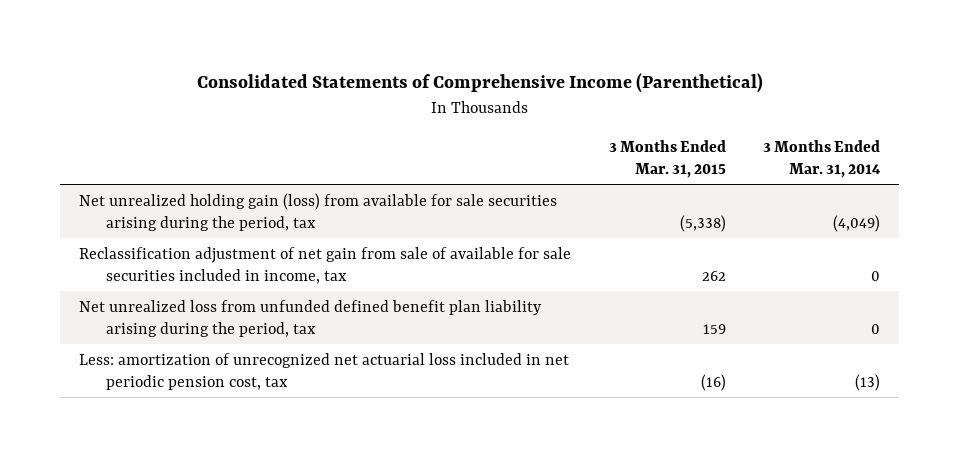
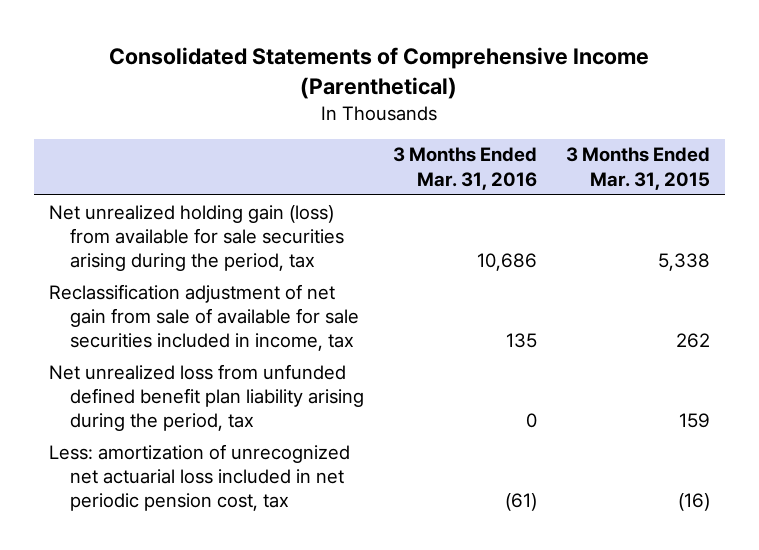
[763,139,882,178] 3 Months Ended Mar. 31, 2014 -> none
none -> [392,147,537,190] 3 Months Ended Mar. 31, 2016
[679,214,726,232] (5,338) -> [657,252,710,271] 5,338

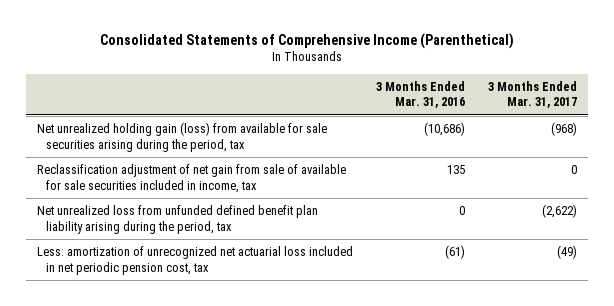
[565,147,710,190] 3 Months Ended Mar. 31, 2015 -> none
none -> [487,80,577,109] 3 Months Ended Mar. 31, 2017
[476,252,537,271] 10,686 -> [423,121,465,136] (10,686)

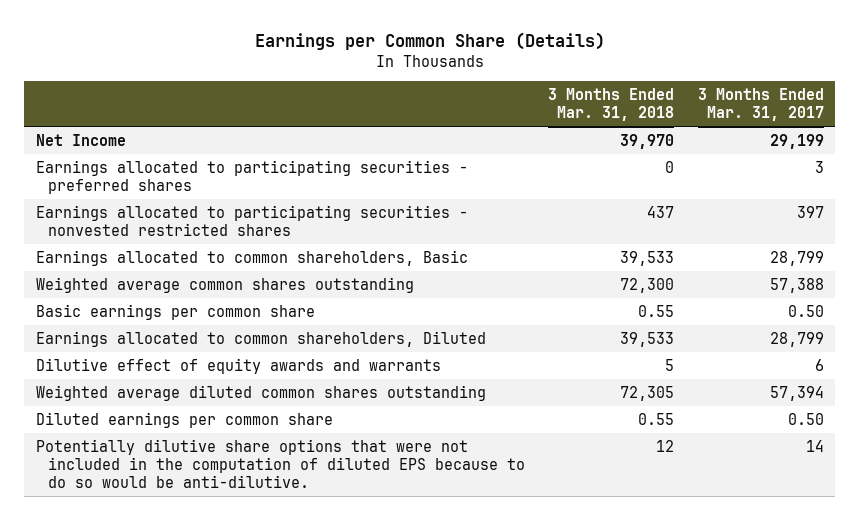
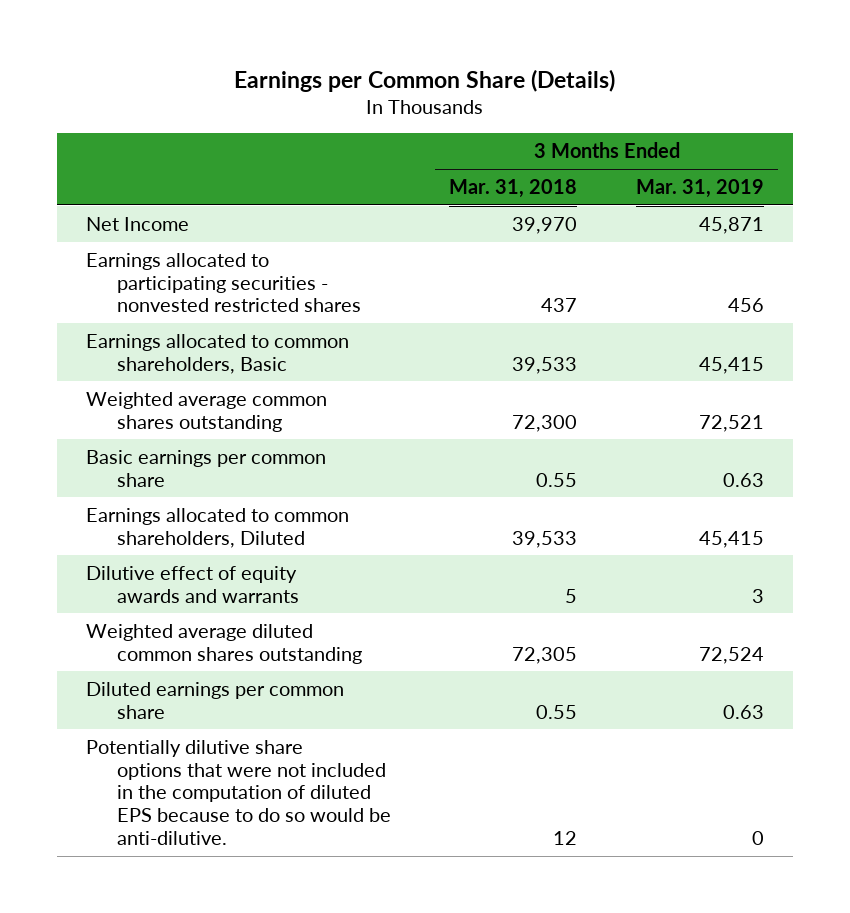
[697,88,824,122] 3 Months Ended Mar. 31, 2017 -> none
none -> [635,178,764,198] Mar. 31, 2019
[35,159,468,194] Earnings allocated to participating securities - preferred shares -> none

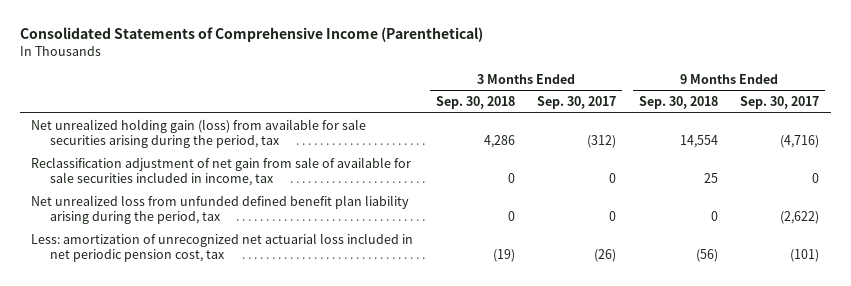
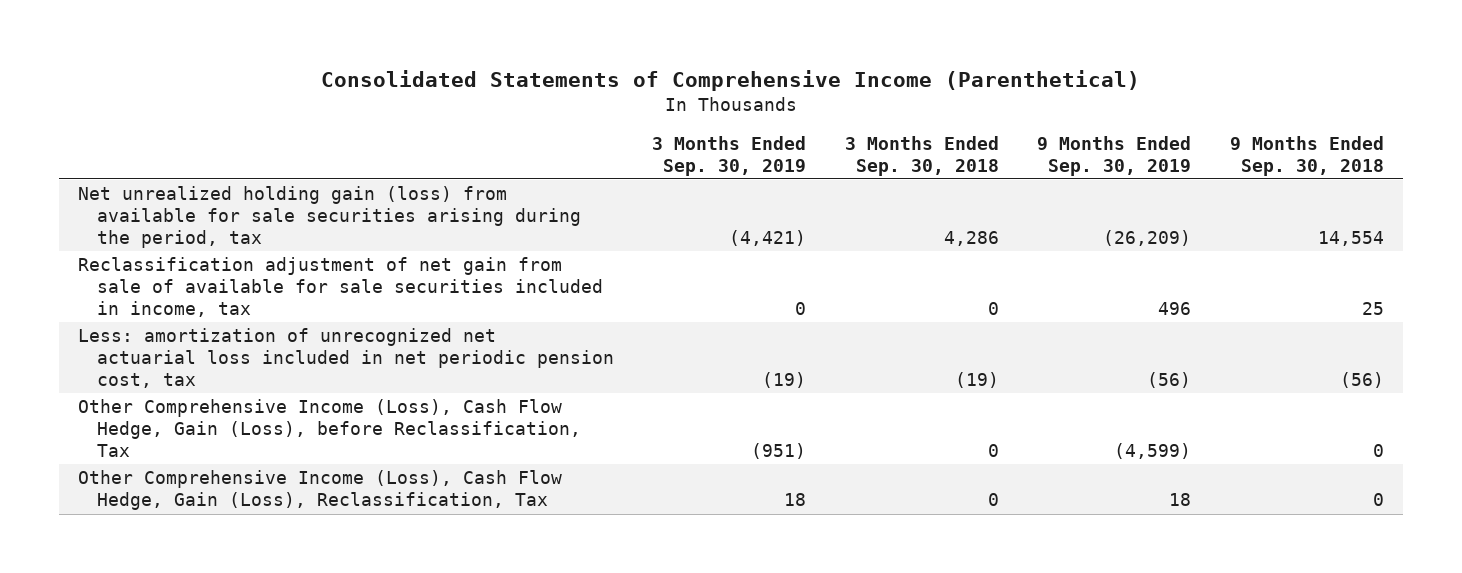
[537,96,617,110] Sep. 30, 2017 -> none
[740,96,820,110] Sep. 30, 2017 -> none
none -> [652,135,807,176] 3 Months Ended Sep. 30, 2019
none -> [1037,135,1192,176] 9 Months Ended Sep. 30, 2019
[31,194,410,225] Net unrealized loss from unfunded defined benefit plan liability arising during the period, tax -> none
none -> [78,399,581,458] Other Comprehensive Income (Loss), Cash Flow Hedge, Gain (Loss), before Reclassification, Tax
none -> [78,470,563,511] Other Comprehensive Income (Loss), Cash Flow Hedge, Gain (Loss), Reclassification, Tax

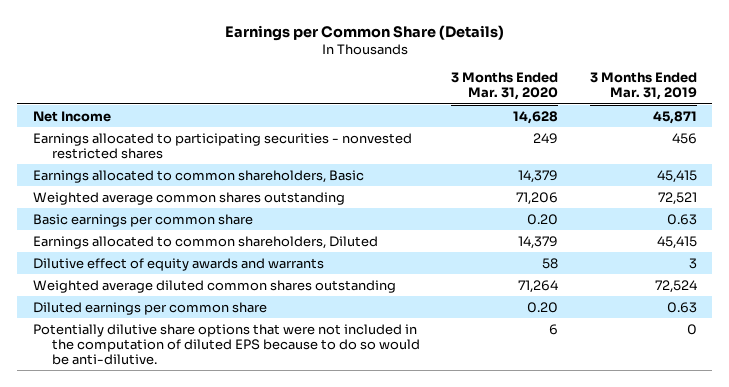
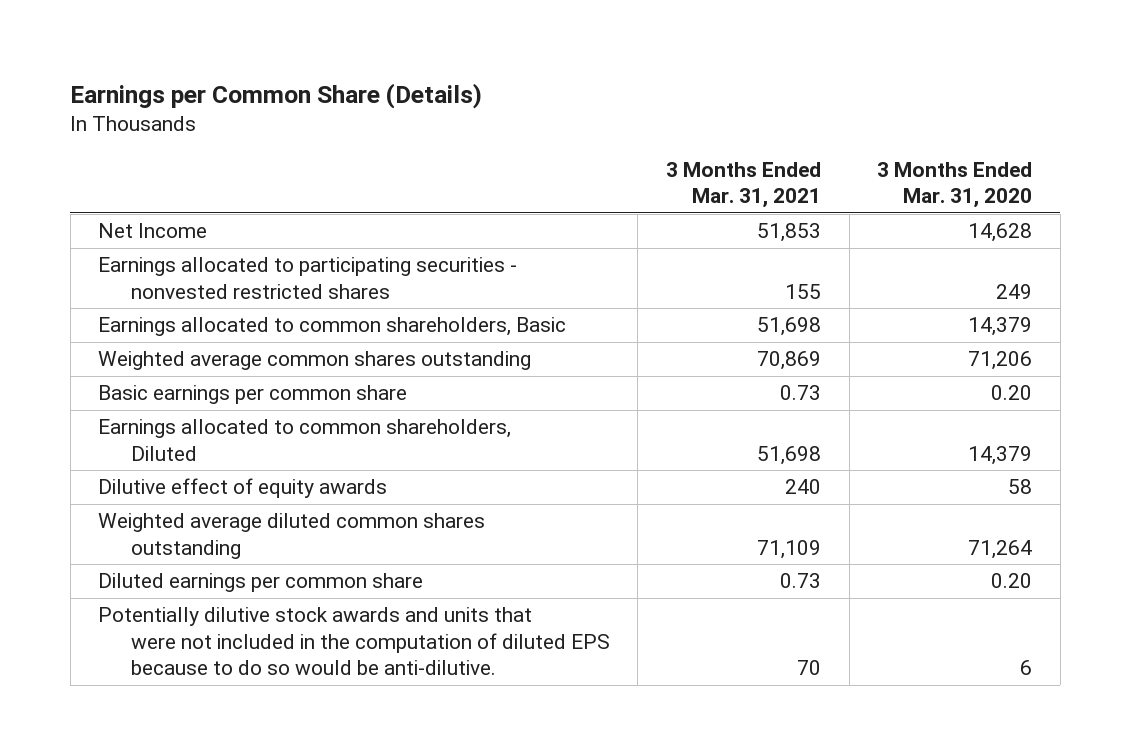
[589,72,697,101] 3 Months Ended Mar. 31, 2019 -> none
none -> [666,161,822,209] 3 Months Ended Mar. 31, 2021
[32,257,324,271] Dilutive effect of equity awards and warrants -> [98,478,388,499] Dilutive effect of equity awards
[32,323,420,365] Potentially dilutive share options that were not included in the computation of diluted EPS because to do so would be anti-dilutive. -> [98,607,610,676] Potentially dilutive stock awards and units that were not included in the computation of diluted EPS because to do so would be anti-dilutive.

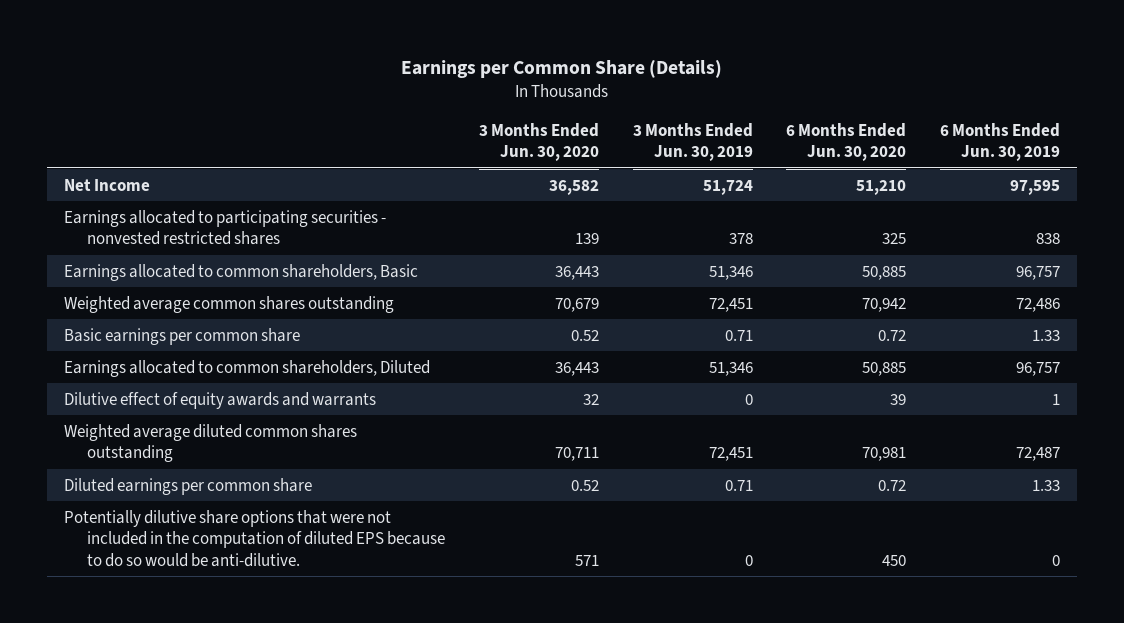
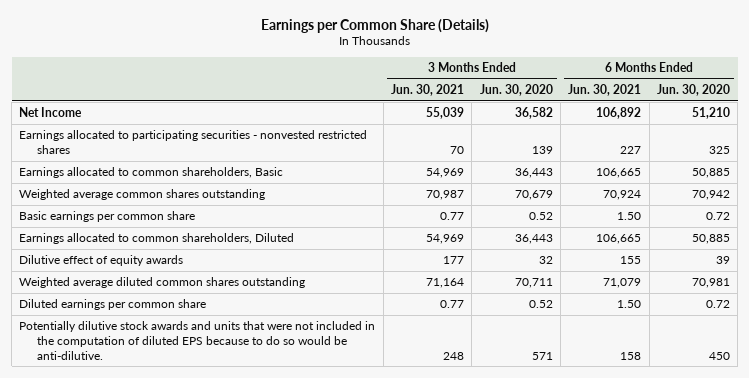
[632,122,753,162] 3 Months Ended Jun. 30, 2019 -> none
[940,122,1061,162] 6 Months Ended Jun. 30, 2019 -> none
none -> [391,83,465,96] Jun. 30, 2021
none -> [568,83,642,96] Jun. 30, 2021
[64,391,377,409] Dilutive effect of equity awards and warrants -> [19,255,184,267] Dilutive effect of equity awards
[64,509,445,567] Potentially dilutive share options that were not included in the computation of diluted EPS because to do so would be anti-dilutive. -> [19,321,376,360] Potentially dilutive stock awards and units that were not included in the computation of diluted EPS because to do so would be anti-dilutive.

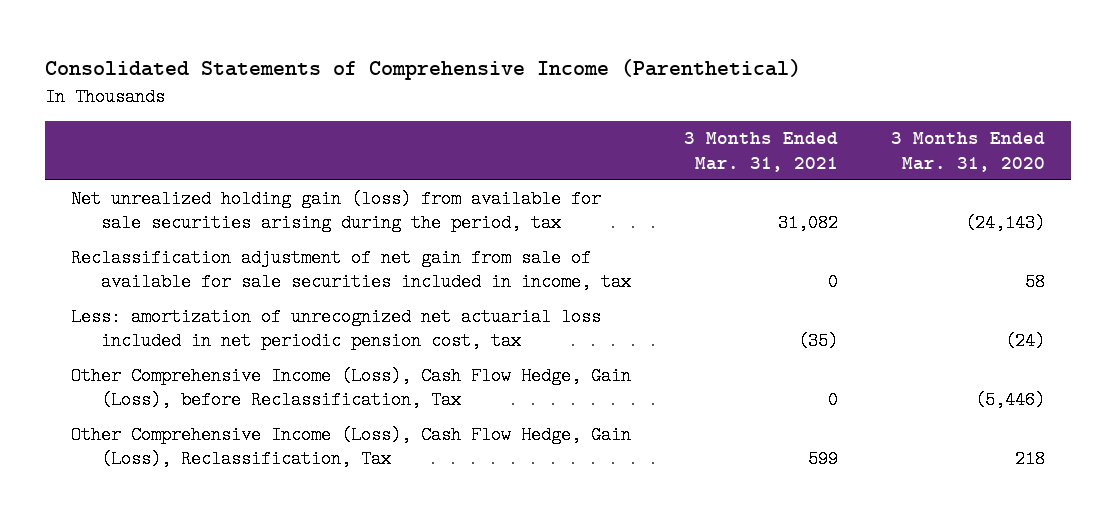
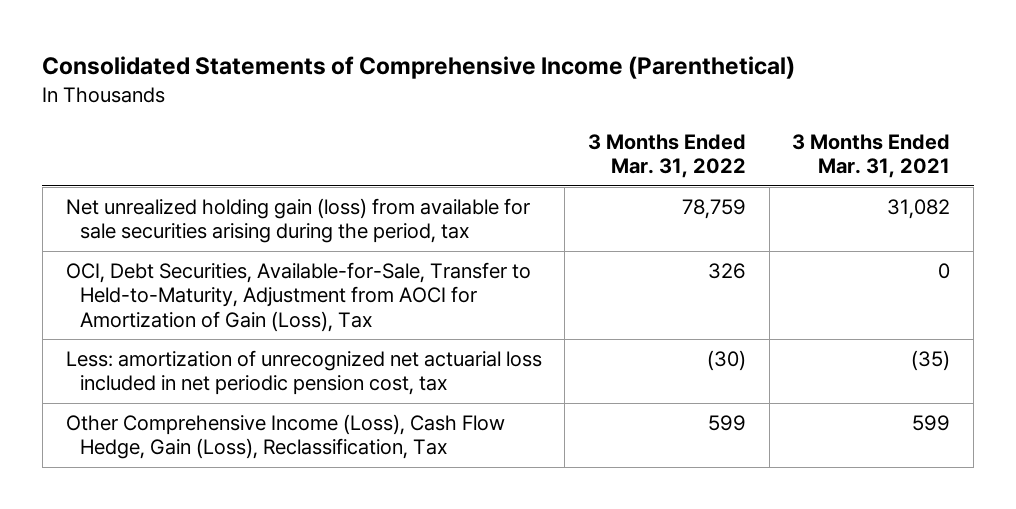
[890,132,1045,172] 3 Months Ended Mar. 31, 2020 -> none
none -> [588,133,747,179] 3 Months Ended Mar. 31, 2022
[71,249,631,292] Reclassification adjustment of net gain from sale of available for sale securities included in income, tax -> none
none -> [65,261,531,332] OCI, Debt Securities, Available-for-Sale, Transfer to Held-to-Maturity, Adjustment from AOCI for Amortization of Gain (Loss), Tax
[71,367,632,410] Other Comprehensive Income (Loss), Cash Flow Hedge, Gain (Loss), before Reclassification, Tax -> none

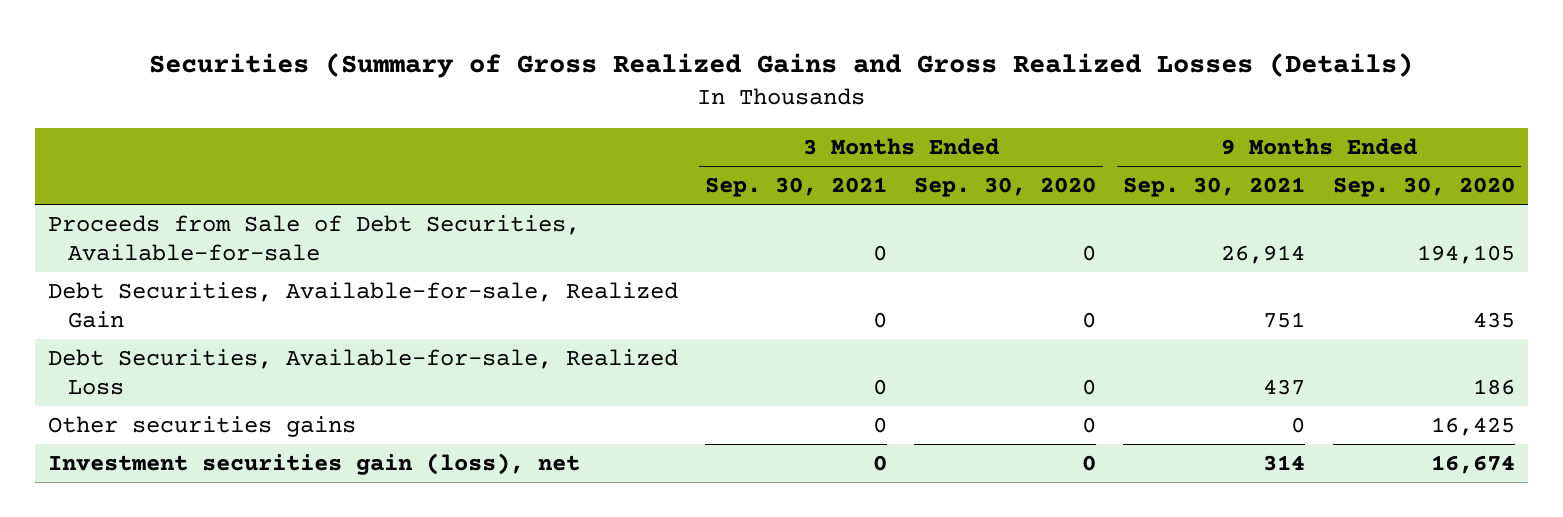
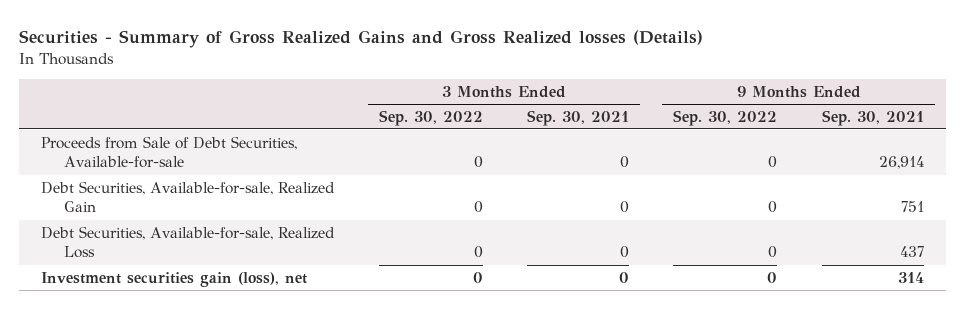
[149,52,1414,78] Securities (Summary of Gross Realized Gains and Gross Realized Losses (Details) -> [19,30,704,49] Securities - Summary of Gross Realized Gains and Gross Realized losses (Details)
[914,177,1097,198] Sep. 30, 2020 -> none
[1332,177,1515,198] Sep. 30, 2020 -> none
none -> [378,109,483,126] Sep. 30, 2022
none -> [673,109,778,126] Sep. 30, 2022
[48,416,357,438] Other securities gains -> none

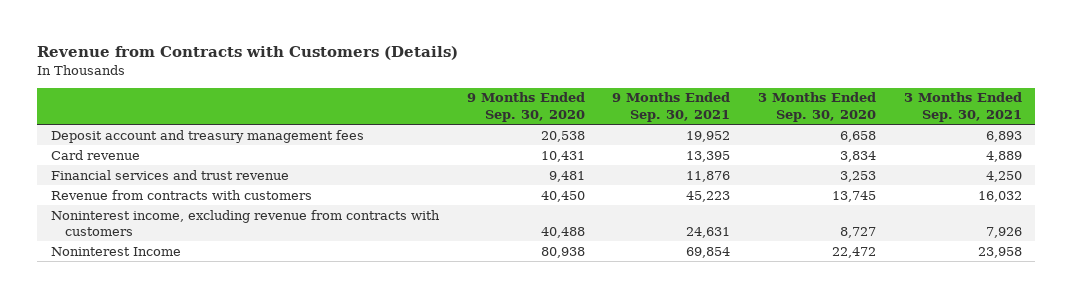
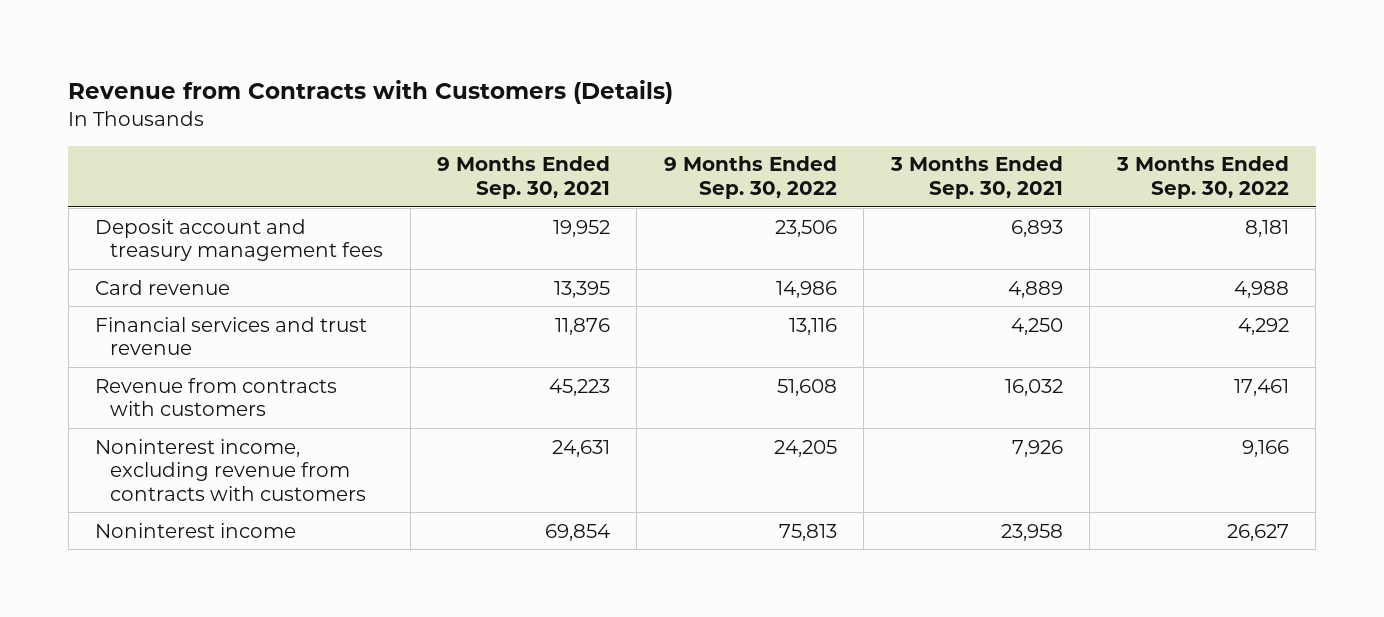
[466,92,585,122] 9 Months Ended Sep. 30, 2020 -> none
[757,92,876,122] 3 Months Ended Sep. 30, 2020 -> none
none -> [663,156,837,199] 9 Months Ended Sep. 30, 2022
none -> [1115,156,1289,199] 3 Months Ended Sep. 30, 2022
[51,246,182,256] Noninterest Income -> [95,522,297,538] Noninterest income

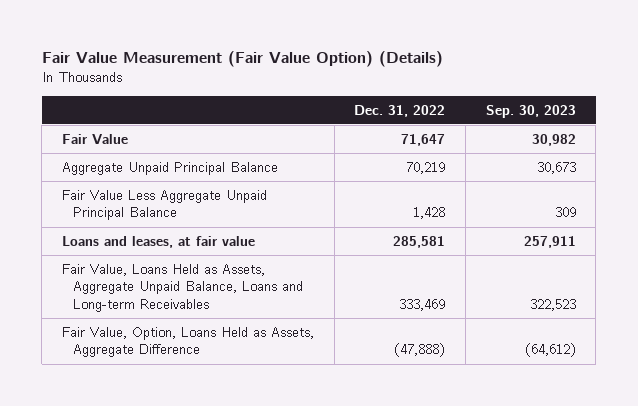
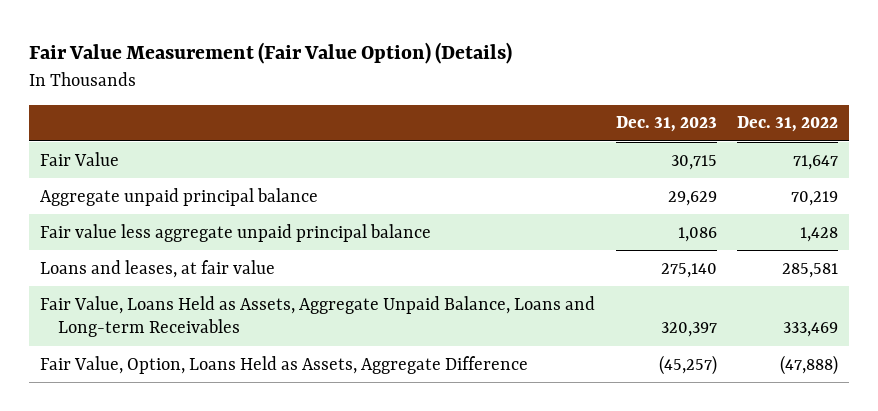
[485,104,576,118] Sep. 30, 2023 -> none
none -> [615,116,717,133] Dec. 31, 2023
[62,161,279,175] Aggregate Unpaid Principal Balance -> [39,187,318,206] Aggregate unpaid principal balance
[62,189,268,221] Fair Value Less Aggregate Unpaid Principal Balance -> [39,223,431,242] Fair value less aggregate unpaid principal balance

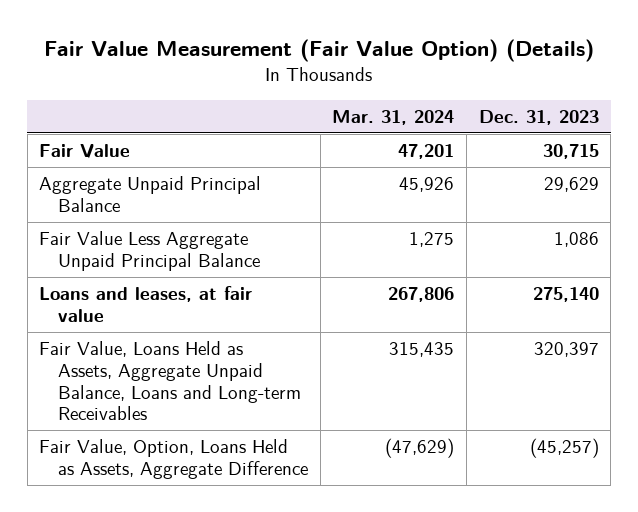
[737,116,839,133] Dec. 31, 2022 -> none
none -> [332,110,455,126] Mar. 31, 2024
[39,187,318,206] Aggregate unpaid principal balance -> [39,176,262,212] Aggregate Unpaid Principal Balance
[39,223,431,242] Fair value less aggregate unpaid principal balance -> [39,231,260,271] Fair Value Less Aggregate Unpaid Principal Balance

